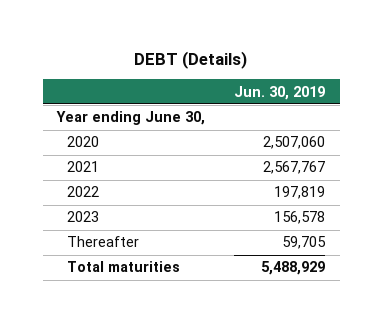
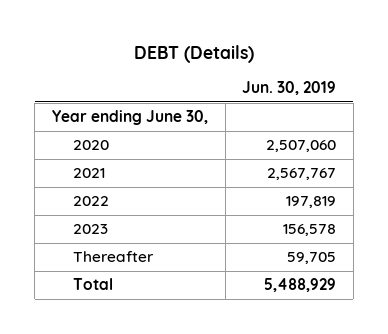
[67,261,181,273] Total maturities -> [73,278,114,291] Total

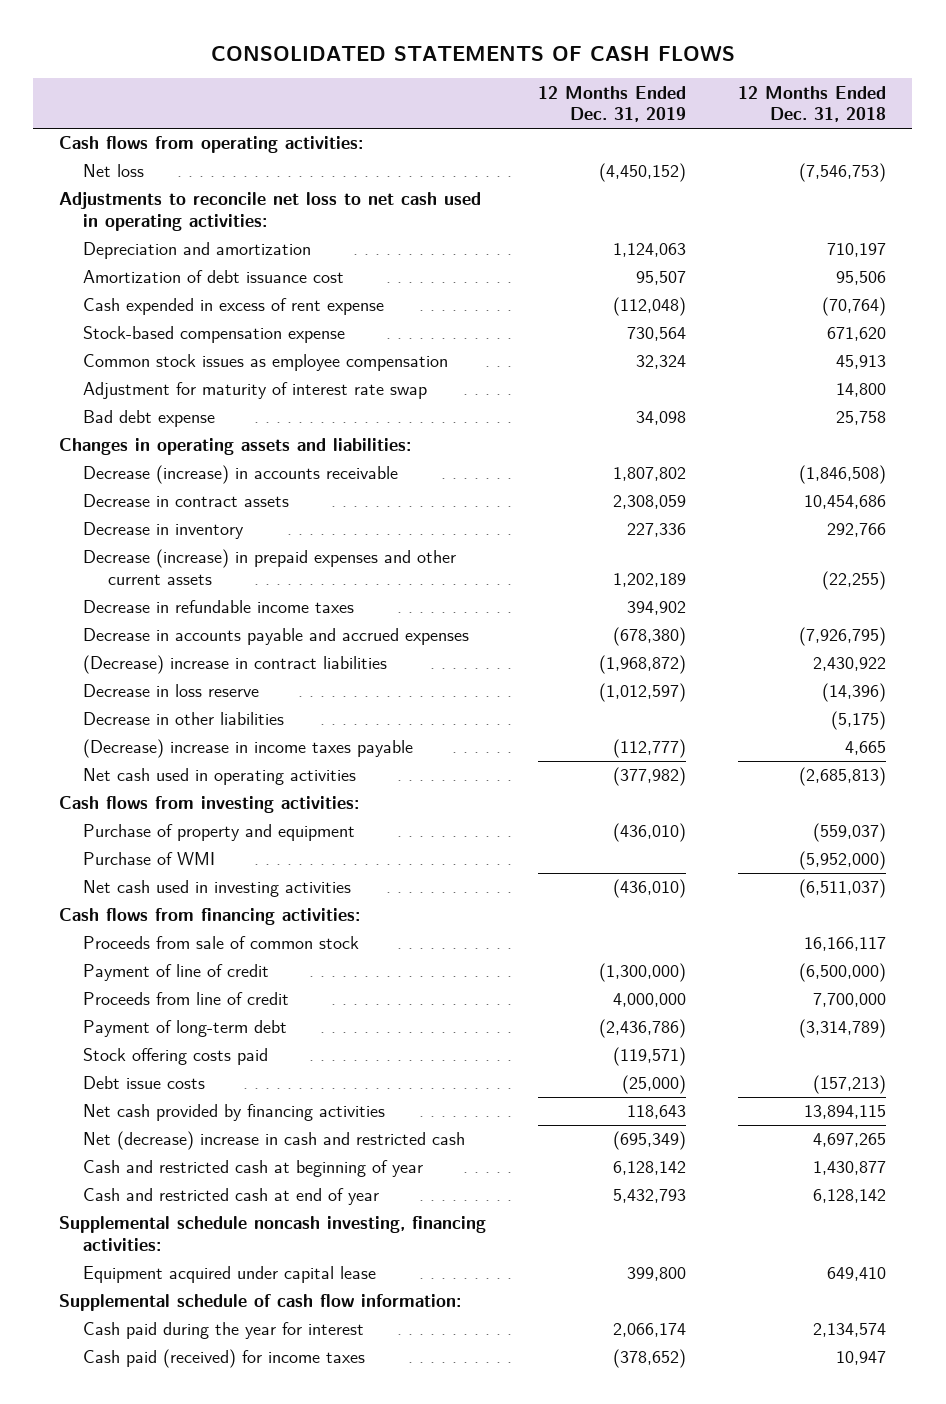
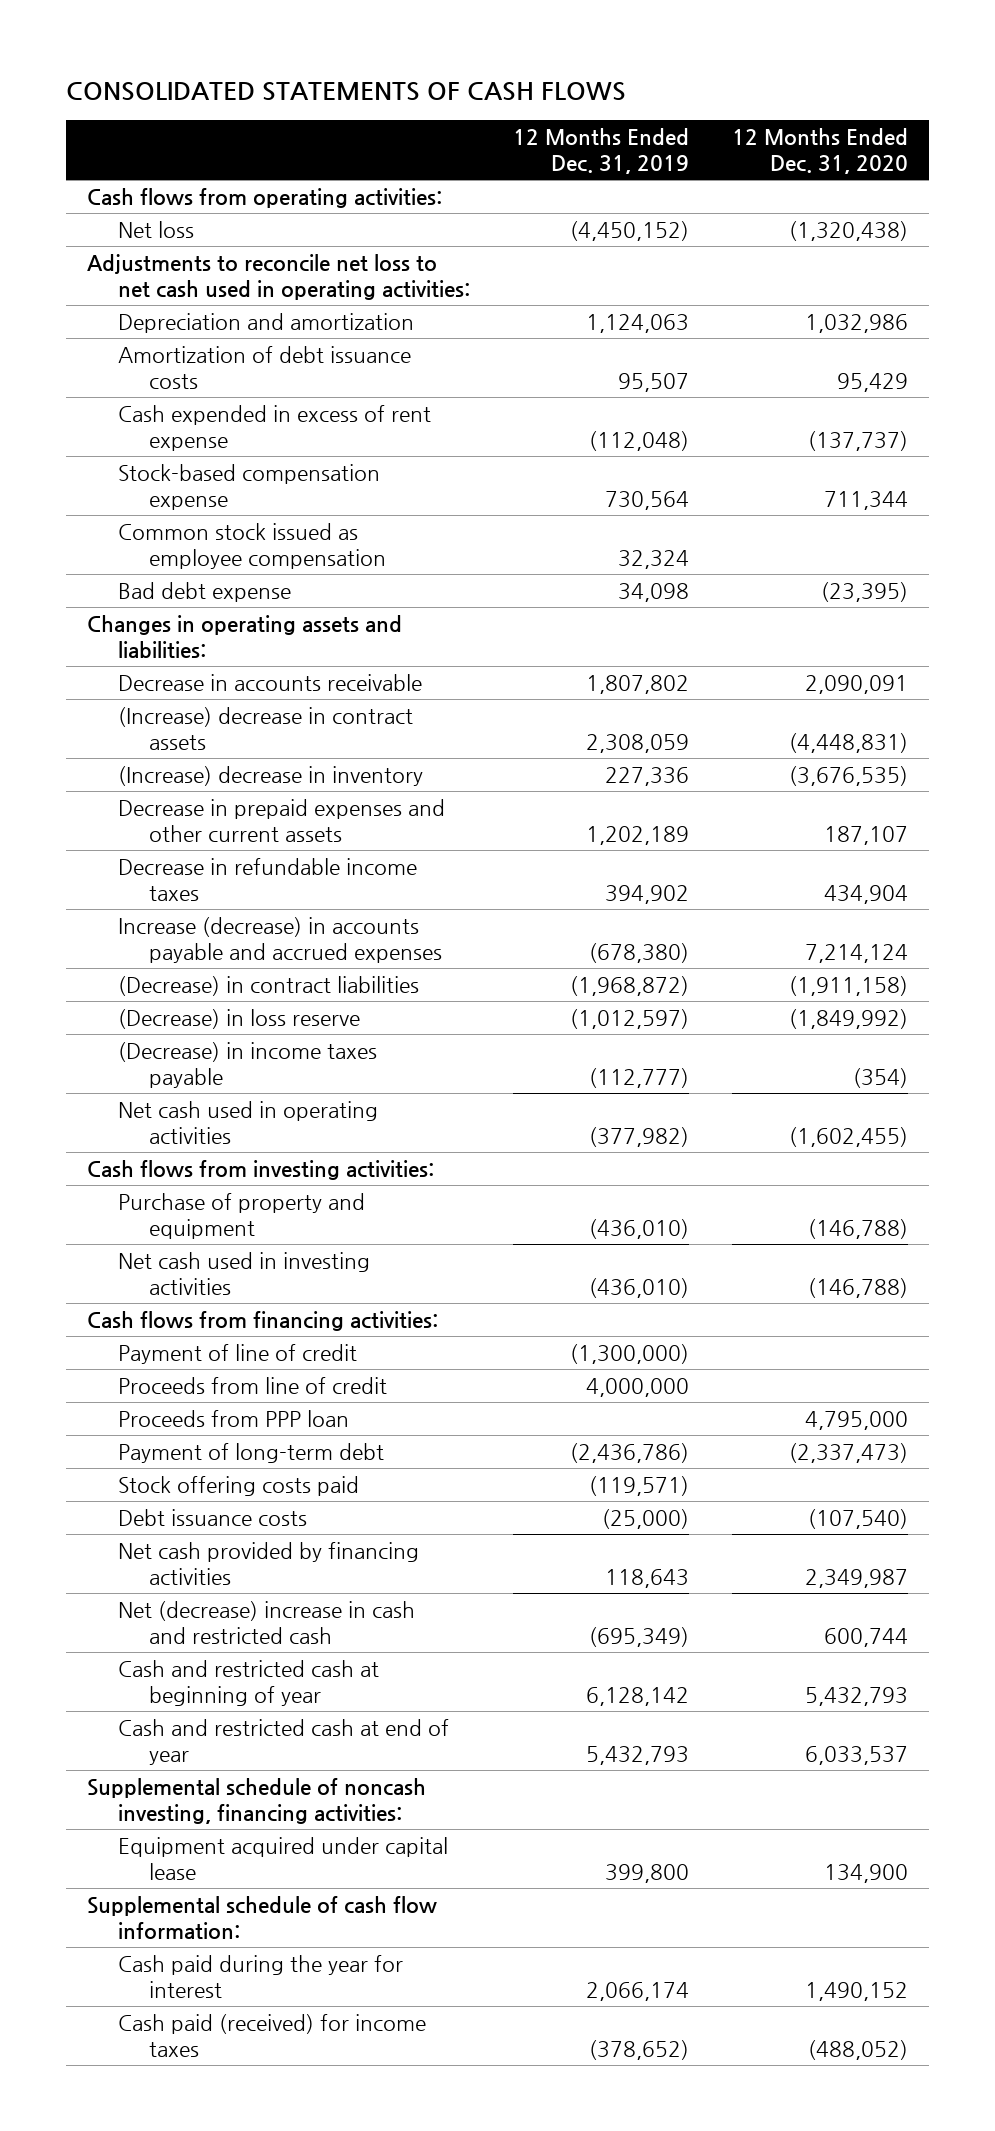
[738,85,887,123] 12 Months Ended Dec. 31, 2018 -> none
none -> [731,127,908,174] 12 Months Ended Dec. 31, 2020
[83,270,345,284] Amortization of debt issuance cost -> [117,345,411,390] Amortization of debt issuance costs
[83,382,428,400] Adjustment for maturity of interest rate swap -> none
[83,354,449,372] Common stock issues as employee compensation -> [117,522,386,570] Common stock issued as employee compensation
[83,465,399,485] Decrease (increase) in accounts receivable -> [117,673,422,691] Decrease in accounts receivable
[83,494,290,508] Decrease in contract assets -> [117,706,413,751] (Increase) decrease in contract assets
[83,522,245,540] Decrease in inventory -> [117,765,423,786] (Increase) decrease in inventory
[83,549,457,585] Decrease (increase) in prepaid expenses and other current assets -> [117,798,445,843] Decrease in prepaid expenses and other current assets
[83,712,285,726] Decrease in other liabilities -> none
[83,628,470,646] Decrease in accounts payable and accrued expenses -> [117,916,442,964] Increase (decrease) in accounts payable and accrued expenses
[83,655,388,675] (Decrease) increase in contract liabilities -> [117,975,419,996] (Decrease) in contract liabilities
[83,684,260,698] Decrease in loss reserve -> [117,1008,360,1029] (Decrease) in loss reserve
[83,739,414,759] (Decrease) increase in income taxes payable -> [117,1041,377,1089] (Decrease) in income taxes payable
[83,852,216,866] Purchase of WMI -> none
[83,936,360,950] Proceeds from sale of common stock -> none
none -> [117,1409,349,1427] Proceeds from PPP loan
[83,1076,206,1090] Debt issue costs -> [117,1508,307,1526] Debt issuance costs
[59,1216,487,1251] Supplemental schedule noncash investing, financing activities: -> [87,1777,427,1825] Supplemental schedule of noncash investing, financing activities:

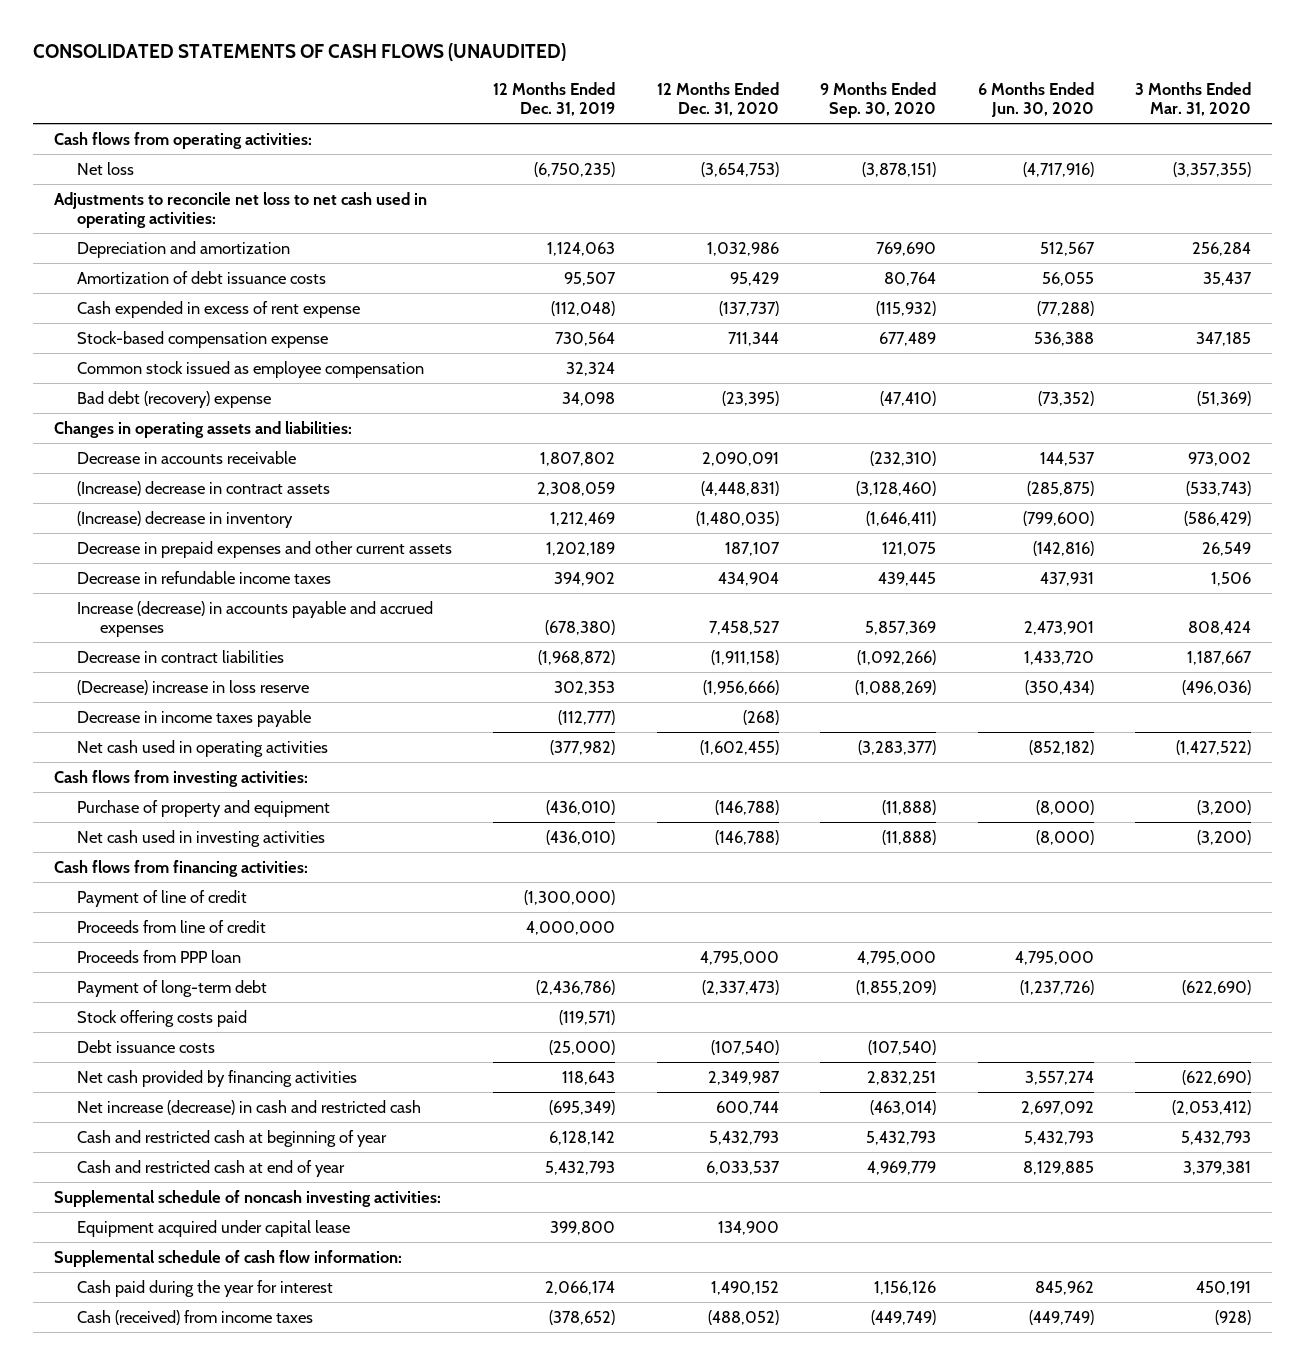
[65,81,626,101] CONSOLIDATED STATEMENTS OF CASH FLOWS -> [32,43,566,62] CONSOLIDATED STATEMENTS OF CASH FLOWS (UNAUDITED)
none -> [820,82,937,119] 9 Months Ended Sep. 30, 2020
none -> [977,82,1094,118] 6 Months Ended Jun. 30, 2020
none -> [1135,82,1252,117] 3 Months Ended Mar. 31, 2020
[569,220,689,241] (4,450,152) -> [534,161,616,177] (6,750,235)
[788,220,908,241] (1,320,438) -> [700,161,779,177] (3,654,753)
[117,581,291,602] Bad debt expense -> [76,390,271,408] Bad debt (recovery) expense
[604,766,689,786] 227,336 -> [550,511,616,526] 1,212,469
[788,765,908,786] (3,676,535) -> [695,510,779,526] (1,480,035)
[804,944,908,964] 7,214,124 -> [708,620,780,635] 7,458,527
[117,975,419,996] (Decrease) in contract liabilities -> [76,649,284,663] Decrease in contract liabilities
[117,1008,360,1029] (Decrease) in loss reserve -> [76,679,309,695] (Decrease) increase in loss reserve
[569,1008,689,1029] (1,012,597) -> [554,680,616,695] 302,353
[788,1008,908,1029] (1,849,992) -> [702,679,779,695] (1,956,666)
[117,1041,377,1089] (Decrease) in income taxes payable -> [76,709,311,727] Decrease in income taxes payable
[852,1068,908,1089] (354) -> [742,709,779,725] (268)
[117,1600,415,1645] Net (decrease) increase in cash and restricted cash -> [76,1099,421,1115] Net increase (decrease) in cash and restricted cash
[87,1777,427,1825] Supplemental schedule of noncash investing, financing activities: -> [53,1189,441,1207] Supplemental schedule of noncash investing activities:
[117,2013,426,2058] Cash paid (received) for income taxes -> [76,1309,313,1325] Cash (received) from income taxes

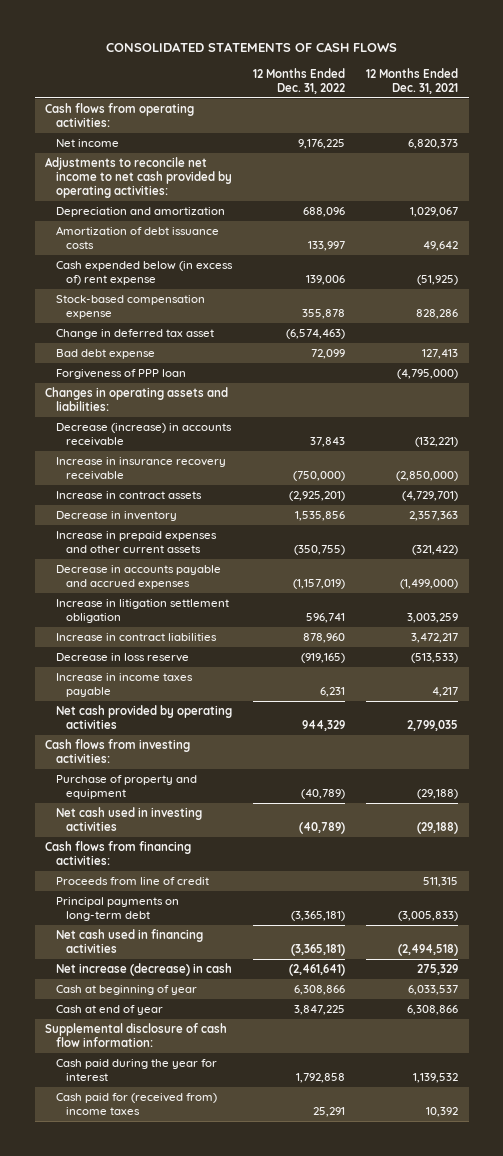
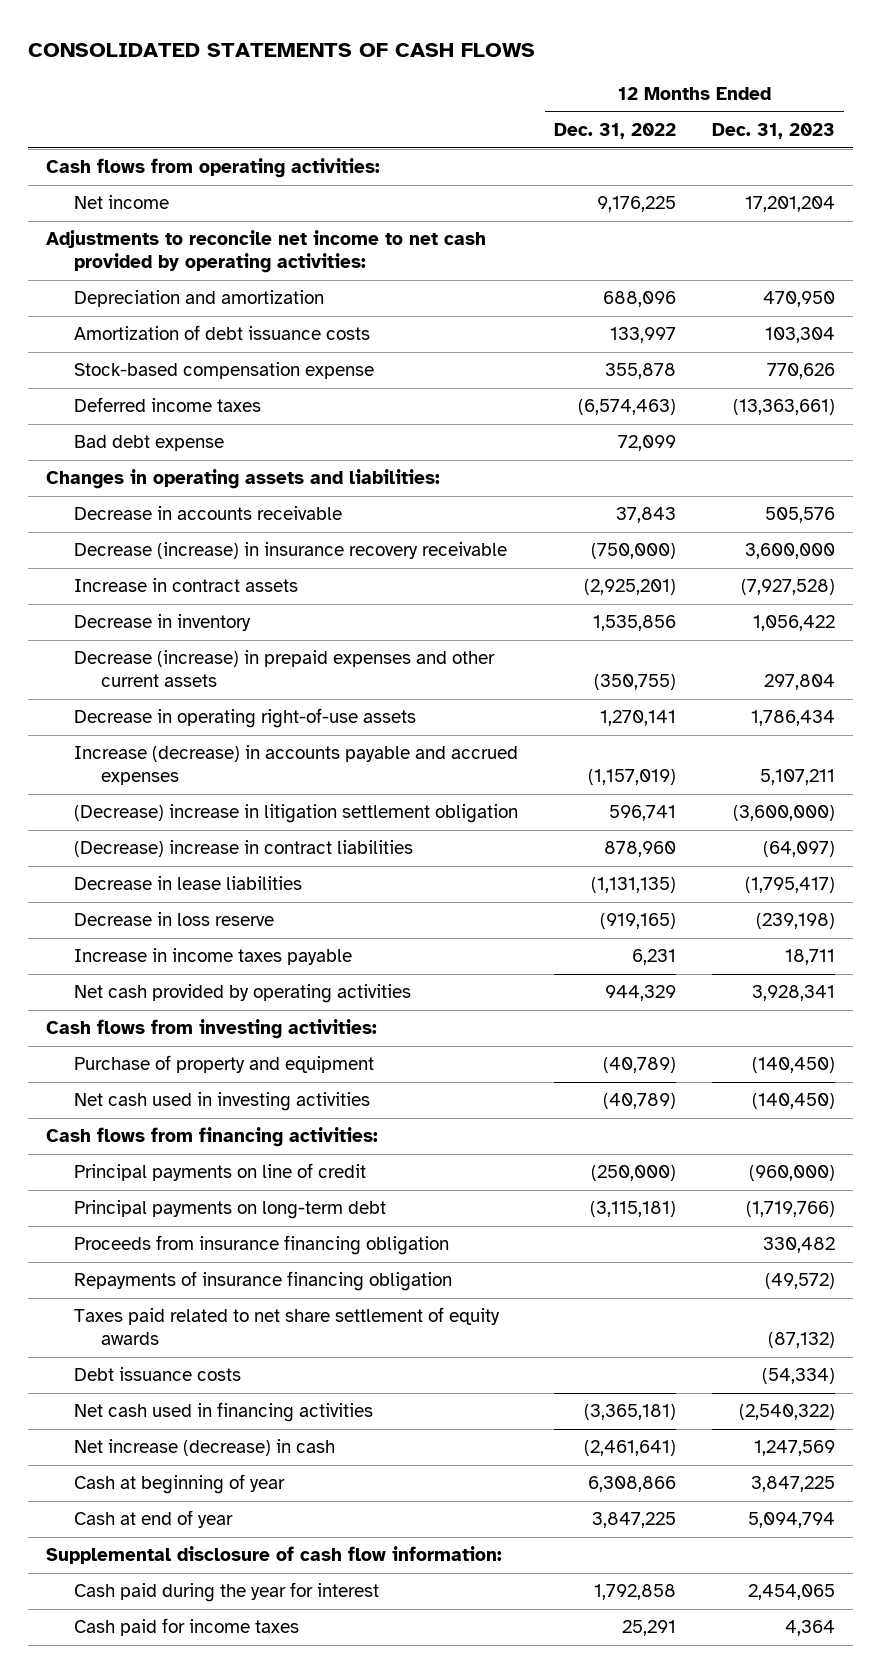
[365,67,458,94] 12 Months Ended Dec. 31, 2021 -> none
none -> [712,123,836,140] Dec. 31, 2023
[55,260,233,285] Cash expended below (in excess of) rent expense -> none
[55,328,214,339] Change in deferred tax asset -> [73,397,261,413] Deferred income taxes
[55,368,186,379] Forgiveness of PPP loan -> none
[55,422,232,446] Decrease (increase) in accounts receivable -> [73,506,342,521] Decrease in accounts receivable
[55,456,226,480] Increase in insurance recovery receivable -> [73,542,507,560] Decrease (increase) in insurance recovery receivable
[55,530,217,553] Increase in prepaid expenses and other current assets -> [73,650,495,688] Decrease (increase) in prepaid expenses and other current assets
none -> [73,708,416,729] Decrease in operating right-of-use assets
[55,564,221,589] Decrease in accounts payable and accrued expenses -> [73,745,518,786] Increase (decrease) in accounts payable and accrued expenses
[55,598,229,623] Increase in litigation settlement obligation -> [73,804,518,824] (Decrease) increase in litigation settlement obligation
[55,632,217,641] Increase in contract liabilities -> [73,840,413,858] (Decrease) increase in contract liabilities
none -> [73,876,302,891] Decrease in lease liabilities
[55,876,209,885] Proceeds from line of credit -> none
none -> [73,1163,366,1182] Principal payments on line of credit
[290,910,345,921] (3,365,181) -> [590,1201,677,1218] (3,115,181)
none -> [73,1235,449,1256] Proceeds from insurance financing obligation
none -> [73,1271,452,1292] Repayments of insurance financing obligation
none -> [73,1307,500,1346] Taxes paid related to net share settlement of equity awards
none -> [73,1367,241,1382] Debt issuance costs
[55,1092,217,1115] Cash paid for (received from) income taxes -> [73,1618,299,1637] Cash paid for income taxes

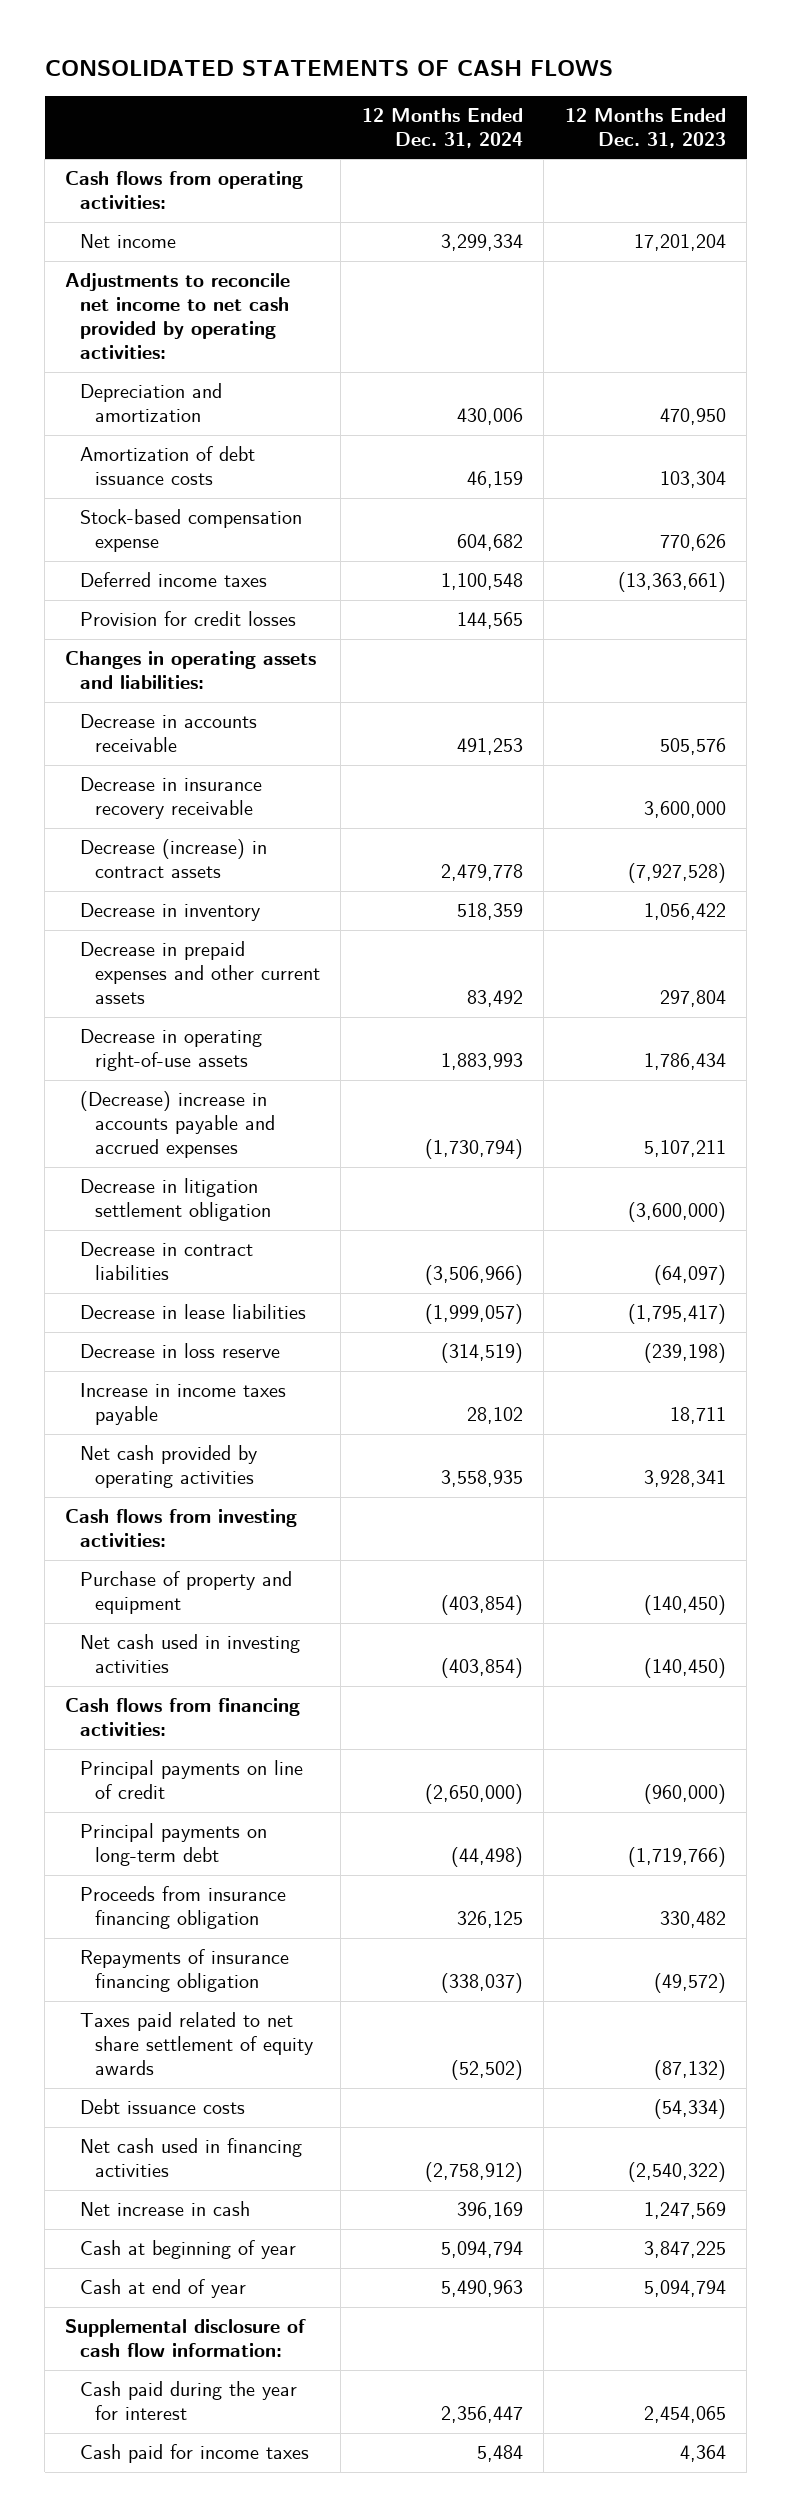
[554,123,677,140] Dec. 31, 2022 -> none
none -> [361,107,523,148] 12 Months Ended Dec. 31, 2024
[73,435,224,452] Bad debt expense -> [80,611,297,627] Provision for credit losses
[73,542,507,560] Decrease (increase) in insurance recovery receivable -> [80,777,263,820] Decrease in insurance recovery receivable
[73,578,298,593] Increase in contract assets -> [80,839,268,879] Decrease (increase) in contract assets
[73,650,495,688] Decrease (increase) in prepaid expenses and other current assets -> [80,941,321,1005] Decrease in prepaid expenses and other current assets
[73,745,518,786] Increase (decrease) in accounts payable and accrued expenses -> [80,1091,276,1159] (Decrease) increase in accounts payable and accrued expenses
[73,804,518,824] (Decrease) increase in litigation settlement obligation -> [80,1178,272,1222] Decrease in litigation settlement obligation
[73,840,413,858] (Decrease) increase in contract liabilities -> [80,1242,254,1281] Decrease in contract liabilities
[73,1439,335,1457] Net increase (decrease) in cash -> [80,2201,251,2217] Net increase in cash

